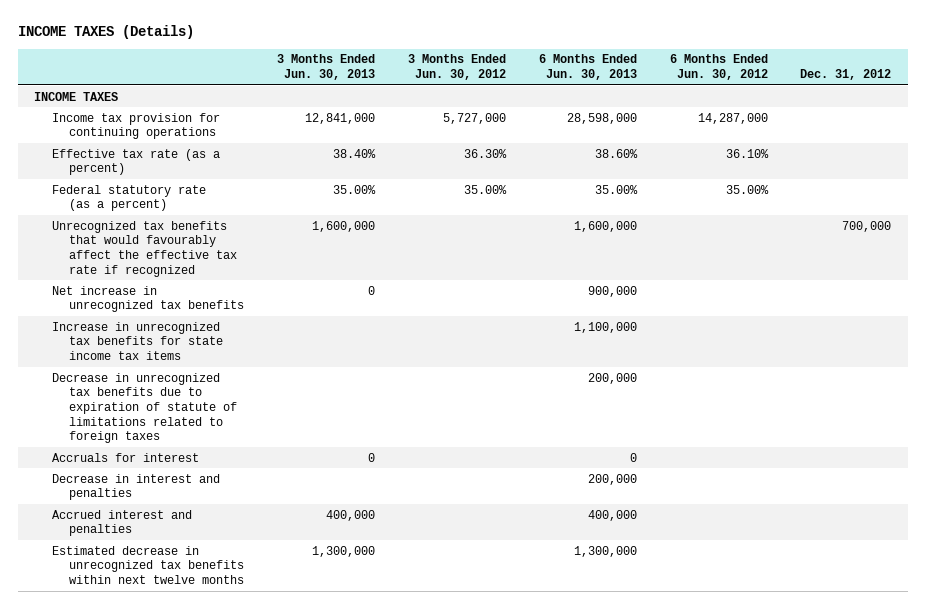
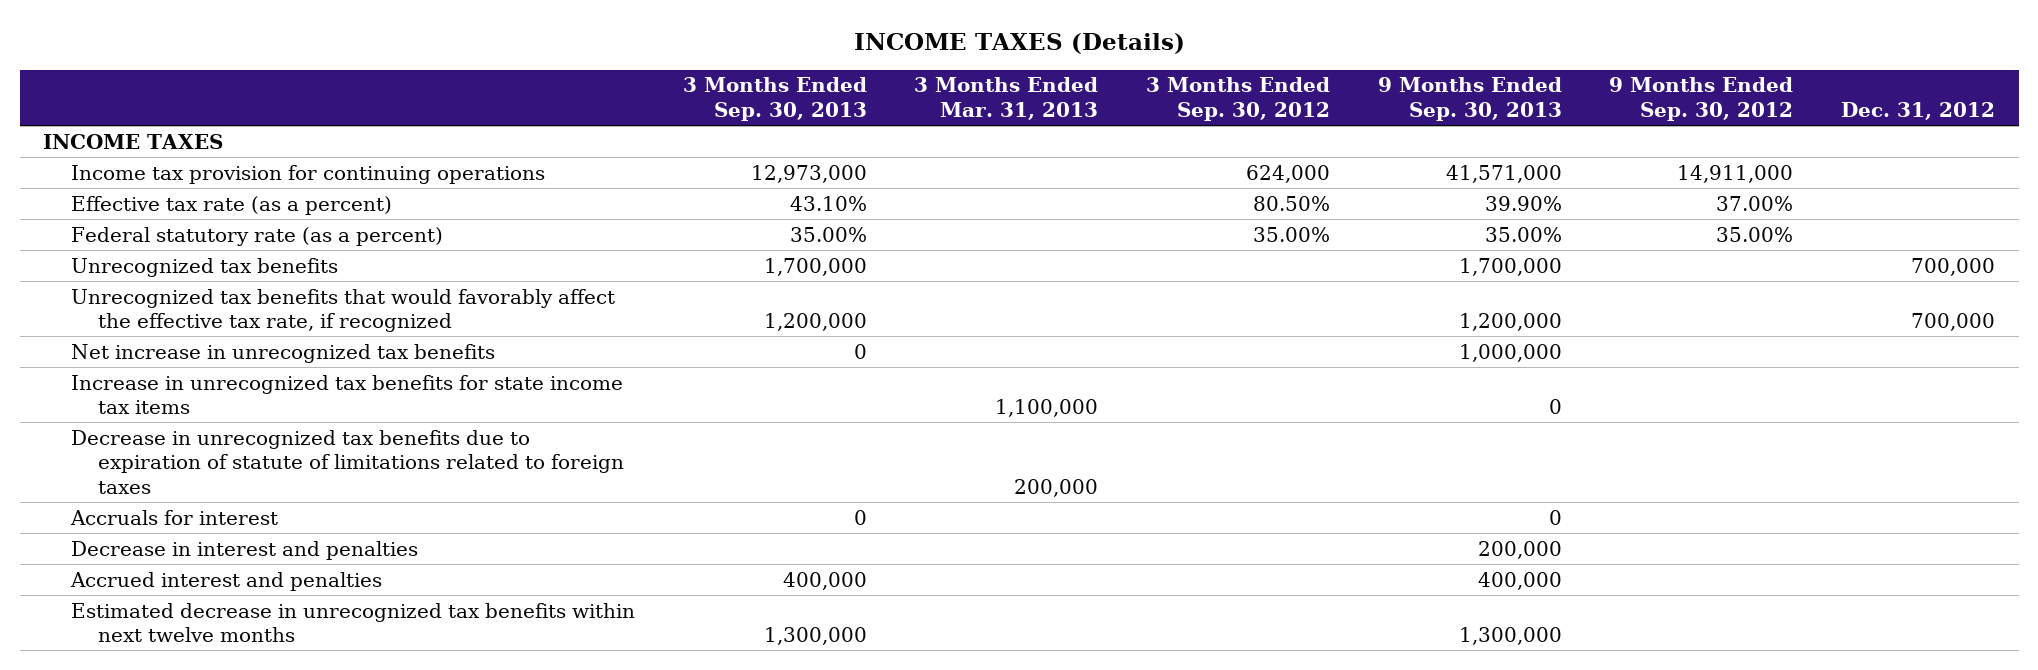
[277,54,376,80] 3 Months Ended Jun. 30, 2013 -> none
[408,54,507,80] 3 Months Ended Jun. 30, 2012 -> none
[538,54,637,80] 6 Months Ended Jun. 30, 2013 -> none
[669,54,768,80] 6 Months Ended Jun. 30, 2012 -> none
none -> [682,77,867,121] 3 Months Ended Sep. 30, 2013
none -> [914,77,1099,120] 3 Months Ended Mar. 31, 2013
none -> [1145,77,1330,121] 3 Months Ended Sep. 30, 2012
none -> [1377,77,1562,121] 9 Months Ended Sep. 30, 2013
none -> [1609,77,1794,121] 9 Months Ended Sep. 30, 2012
none -> [70,257,338,277] Unrecognized tax benefits
[51,220,238,277] Unrecognized tax benefits that would favourably affect the effective tax rate if recognized -> [70,288,615,333] Unrecognized tax benefits that would favorably affect the effective tax rate, if recognized

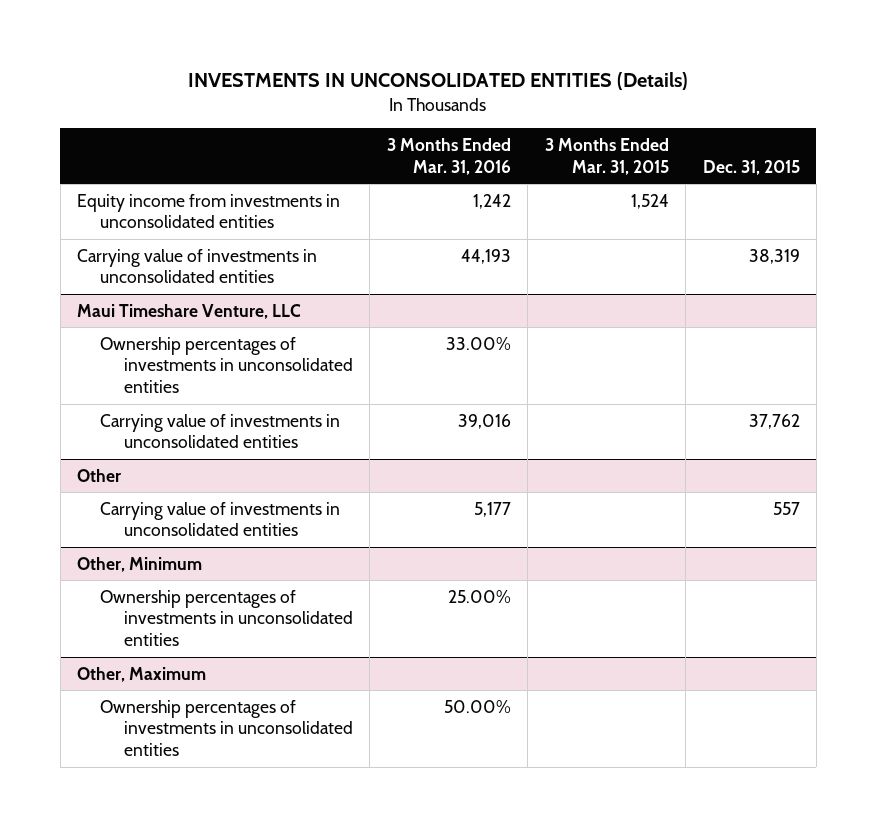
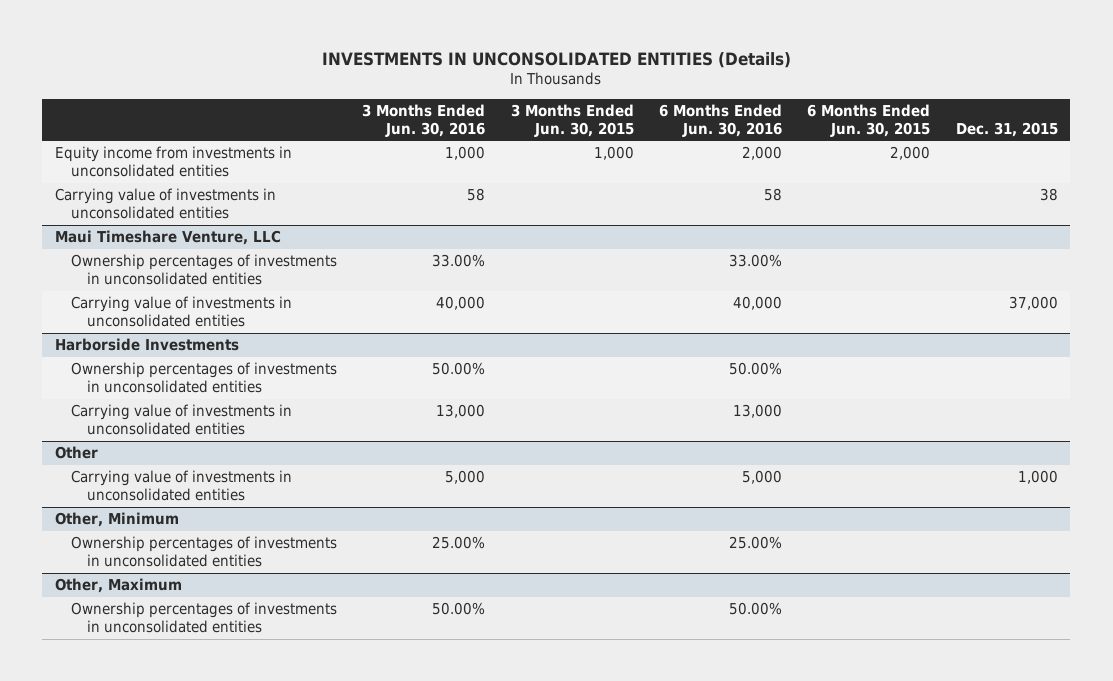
[386,138,511,175] 3 Months Ended Mar. 31, 2016 -> none
[544,138,669,175] 3 Months Ended Mar. 31, 2015 -> none
none -> [362,104,486,137] 3 Months Ended Jun. 30, 2016
none -> [510,104,634,137] 3 Months Ended Jun. 30, 2015
none -> [658,104,782,137] 6 Months Ended Jun. 30, 2016
none -> [807,104,931,137] 6 Months Ended Jun. 30, 2015
[748,248,800,264] 38,319 -> [1039,188,1058,202] 38
[748,413,800,429] 37,762 -> [1008,296,1058,311] 37,000
none -> [55,338,240,352] Harborside Investments
none -> [71,362,338,393] Ownership percentages of investments in unconsolidated entities
none -> [71,404,293,435] Carrying value of investments in unconsolidated entities
[772,501,800,515] 557 -> [1017,470,1058,485] 1,000

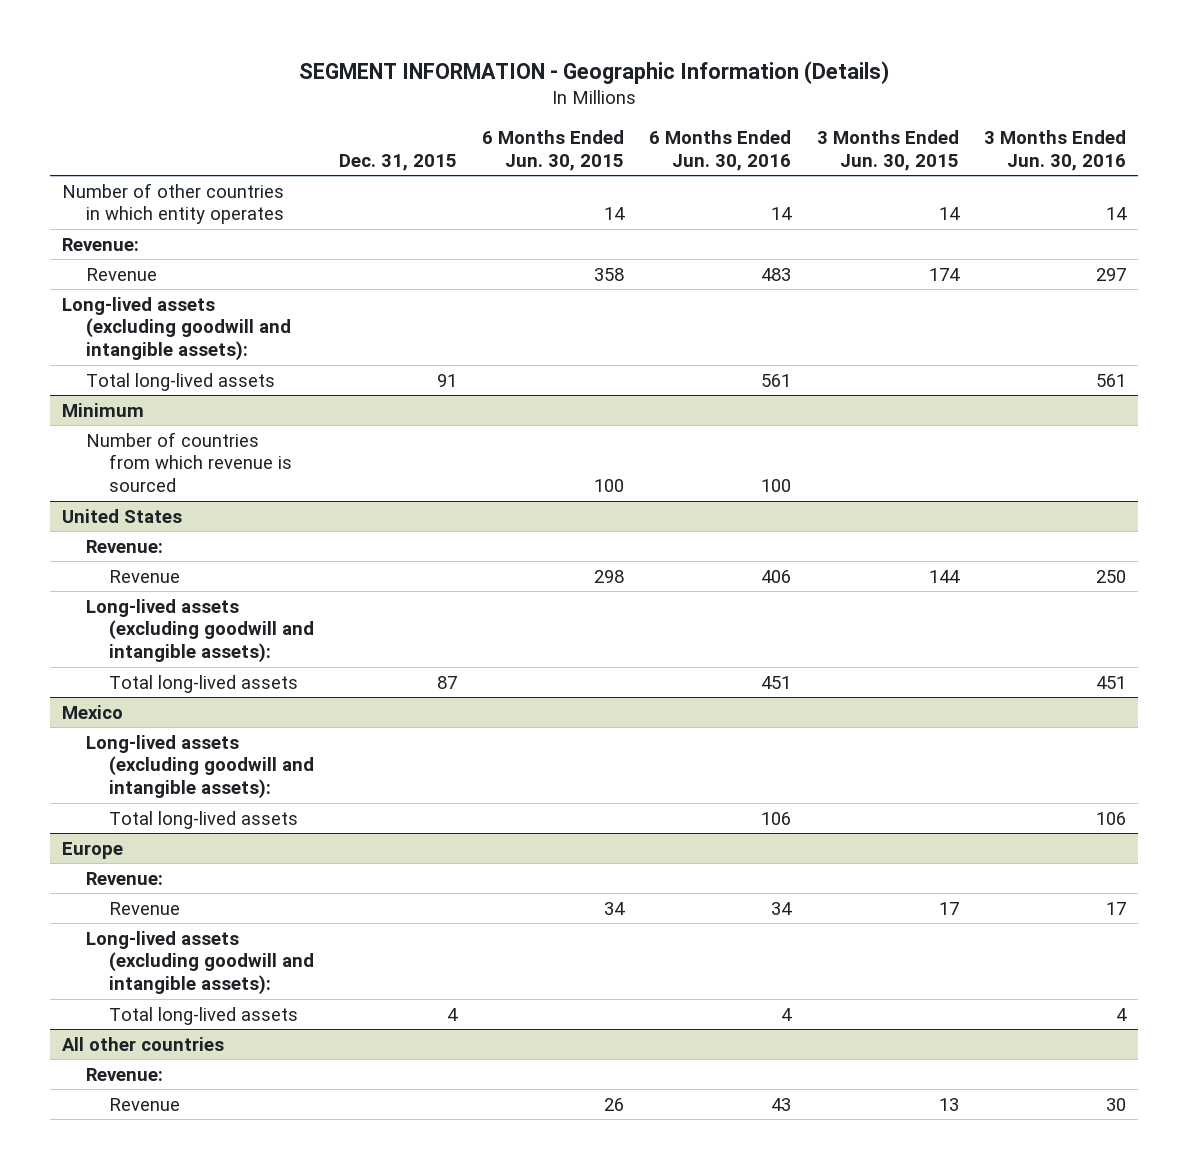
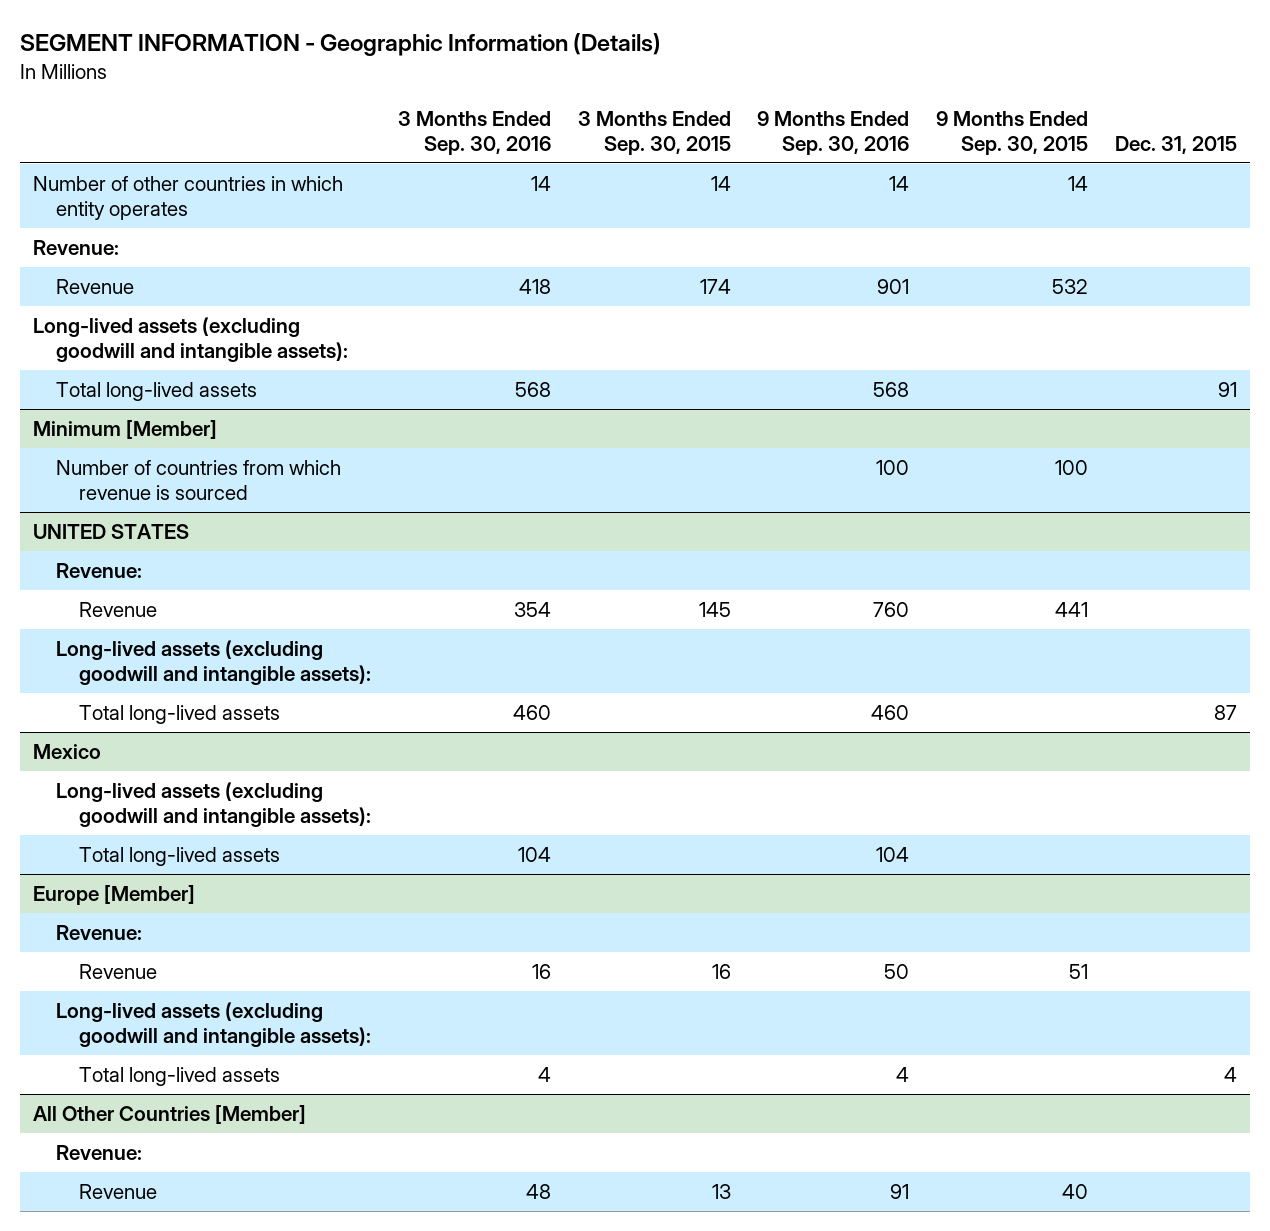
[482,129,625,171] 6 Months Ended Jun. 30, 2015 -> none
[649,129,792,171] 6 Months Ended Jun. 30, 2016 -> none
[816,129,959,171] 3 Months Ended Jun. 30, 2015 -> none
[983,129,1126,171] 3 Months Ended Jun. 30, 2016 -> none
none -> [397,111,551,156] 3 Months Ended Sep. 30, 2016
none -> [577,111,731,156] 3 Months Ended Sep. 30, 2015
none -> [757,111,910,156] 9 Months Ended Sep. 30, 2016
none -> [936,111,1089,156] 9 Months Ended Sep. 30, 2015
[62,402,145,417] Minimum -> [32,419,217,439] Minimum [Member]
[62,508,183,523] United States -> [32,523,189,539] UNITED STATES
[62,841,124,859] Europe -> [32,884,195,905] Europe [Member]
[62,1036,225,1051] All other countries -> [32,1104,306,1124] All Other Countries [Member]

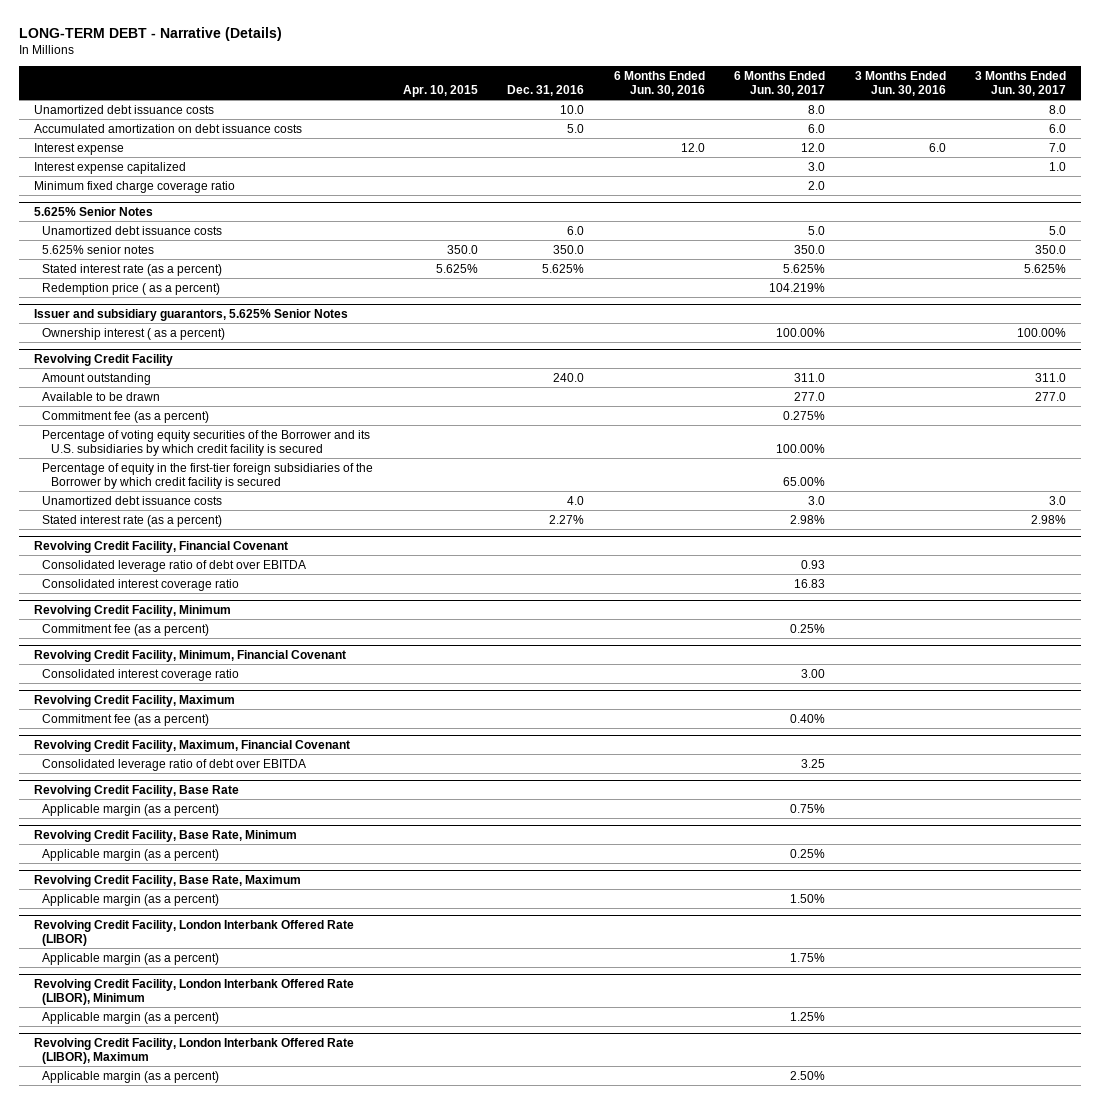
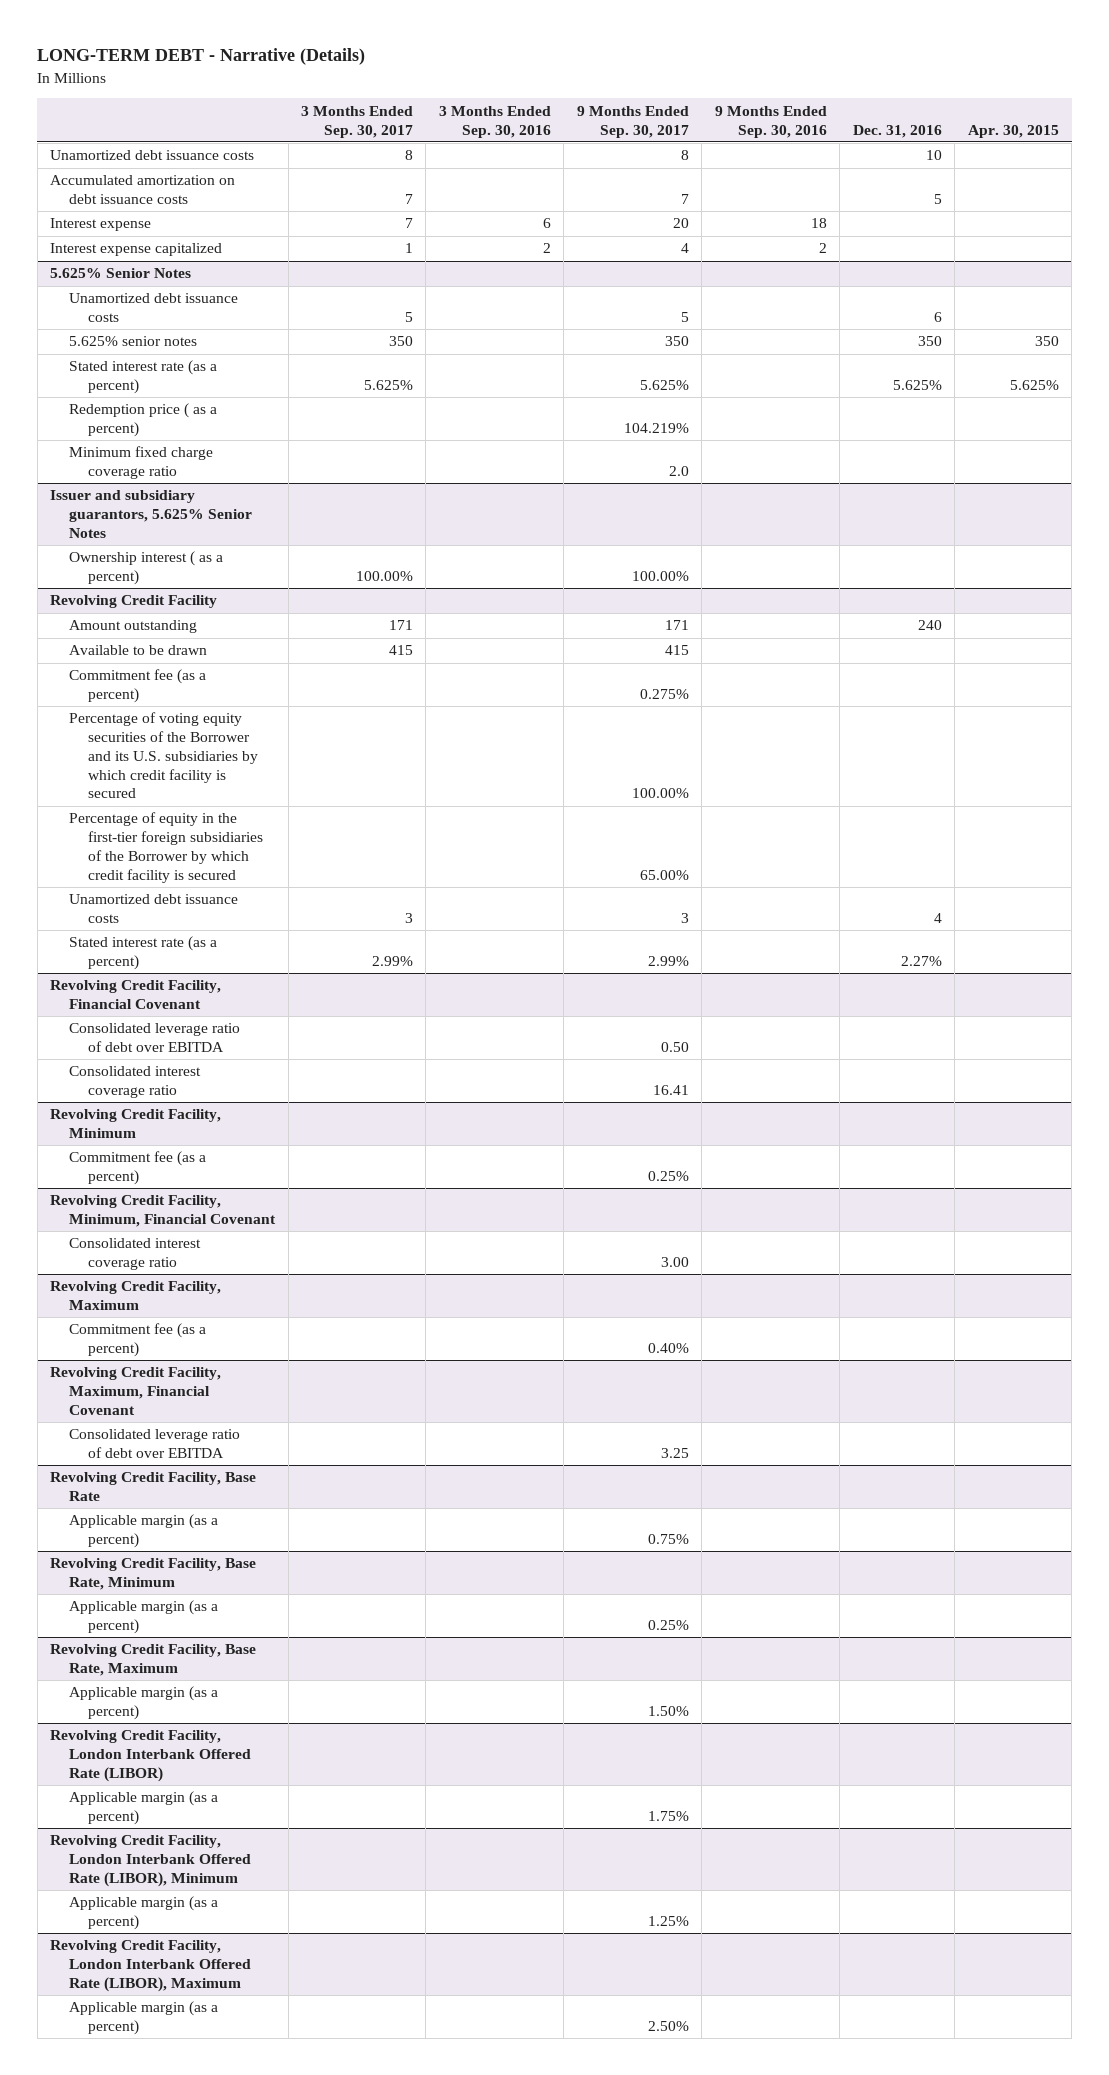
[402,85,478,98] Apr. 10, 2015 -> none
[613,70,705,97] 6 Months Ended Jun. 30, 2016 -> none
[734,70,826,97] 6 Months Ended Jun. 30, 2017 -> none
[854,70,946,97] 3 Months Ended Jun. 30, 2016 -> none
[975,70,1067,97] 3 Months Ended Jun. 30, 2017 -> none
none -> [300,105,413,138] 3 Months Ended Sep. 30, 2017
none -> [438,105,551,138] 3 Months Ended Sep. 30, 2016
none -> [576,105,689,138] 9 Months Ended Sep. 30, 2017
none -> [714,105,827,138] 9 Months Ended Sep. 30, 2016
none -> [967,124,1059,138] Apr. 30, 2015
[560,104,585,114] 10.0 -> [925,150,942,161] 10
[567,123,585,133] 5.0 -> [933,194,942,205] 5
[33,180,235,193] Minimum fixed charge coverage ratio -> none
[567,225,585,235] 6.0 -> [933,312,942,323] 6
[553,244,585,254] 350.0 -> [917,336,942,347] 350
none -> [69,446,214,480] Minimum fixed charge coverage ratio
[553,372,585,382] 240.0 -> [917,620,942,631] 240
[567,495,585,505] 4.0 -> [933,913,942,924] 4

